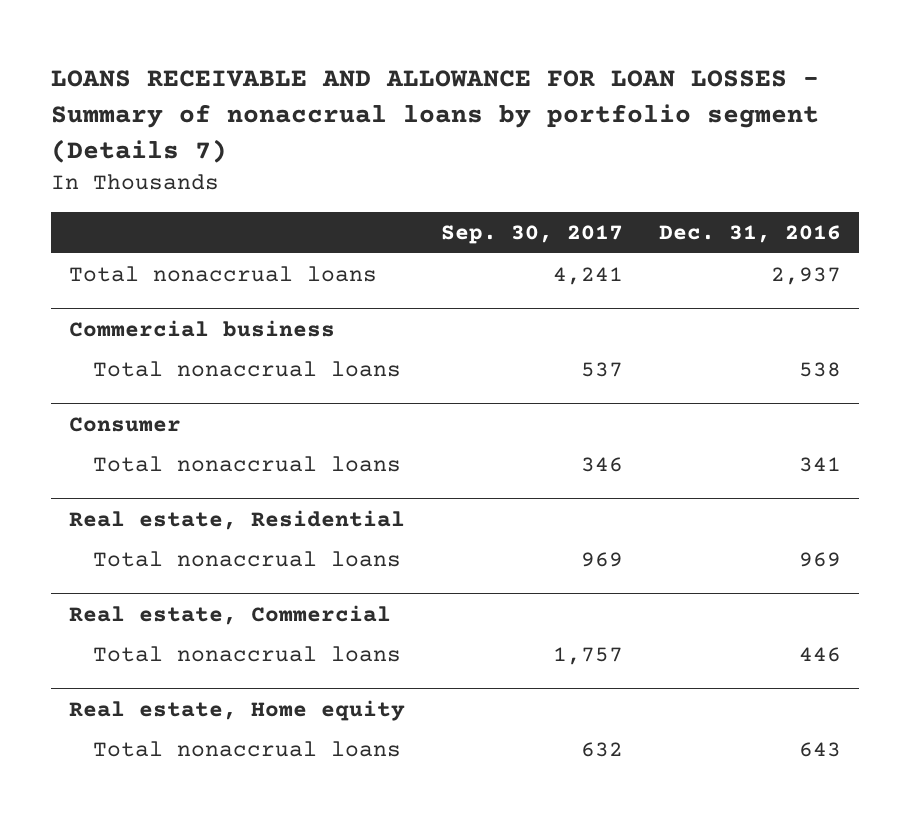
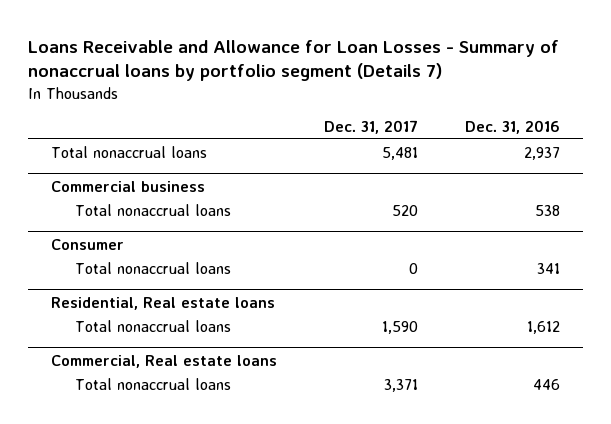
[50,70,819,163] LOANS RECEIVABLE AND ALLOWANCE FOR LOAN LOSSES - Summary of nonaccrual loans by portfolio segment (Details 7) -> [27,39,559,82] Loans Receivable and Allowance for Loan Losses - Summary of nonaccrual loans by portfolio segment (Details 7)
[440,224,623,244] Sep. 30, 2017 -> none
none -> [324,120,419,135] Dec. 31, 2017
[68,509,405,530] Real estate, Residential -> [51,296,276,310] Residential, Real estate loans
[798,552,841,568] 969 -> [527,320,561,334] 1,612
[68,604,391,625] Real estate, Commercial -> [51,354,278,368] Commercial, Real estate loans
[68,699,405,721] Real estate, Home equity -> none
[92,741,401,758] Total nonaccrual loans -> none

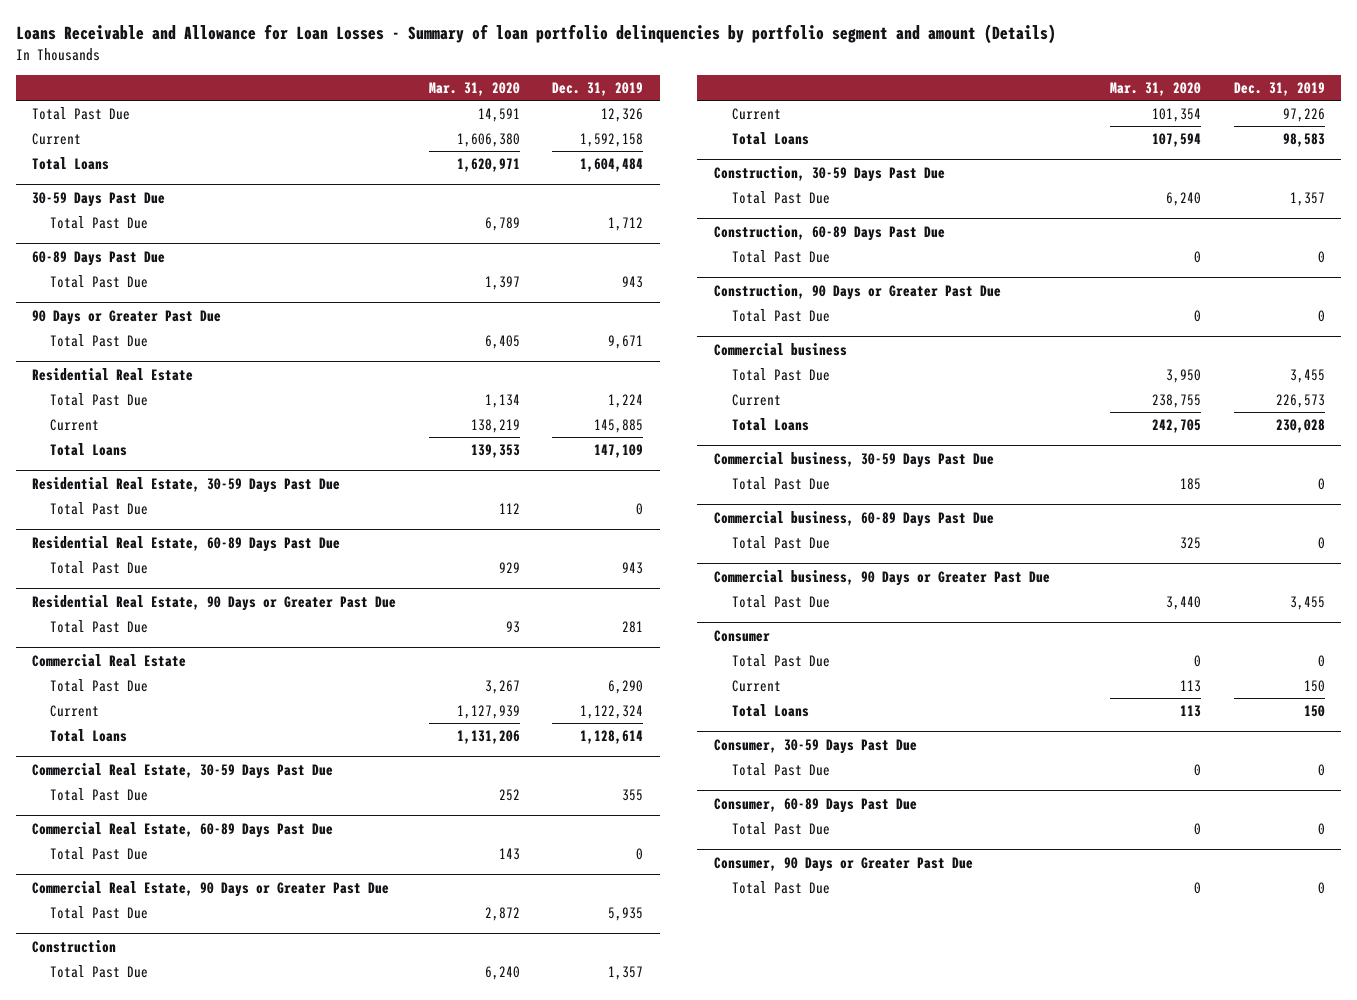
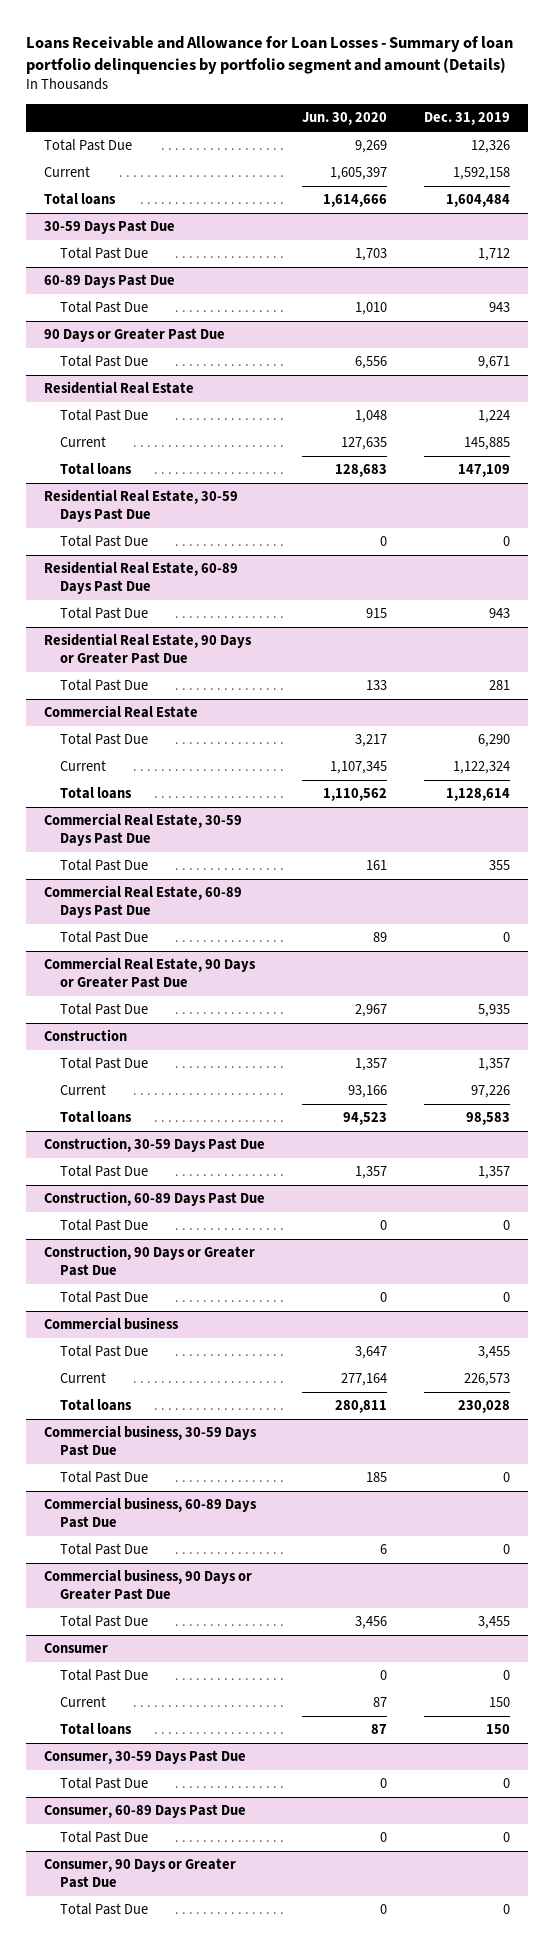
[428,81,520,96] Mar. 31, 2020 -> none
none -> [302,111,388,125] Jun. 30, 2020
[31,156,109,170] Total Loans -> [44,193,117,206] Total loans
[49,442,127,456] Total Loans -> [59,463,132,476] Total loans
[49,728,127,742] Total Loans -> [59,787,132,800] Total loans
[731,131,809,145] Total Loans -> [59,1111,132,1124] Total loans
[731,417,809,431] Total Loans -> [59,1399,132,1412] Total loans
[731,703,809,717] Total Loans -> [59,1723,132,1736] Total loans

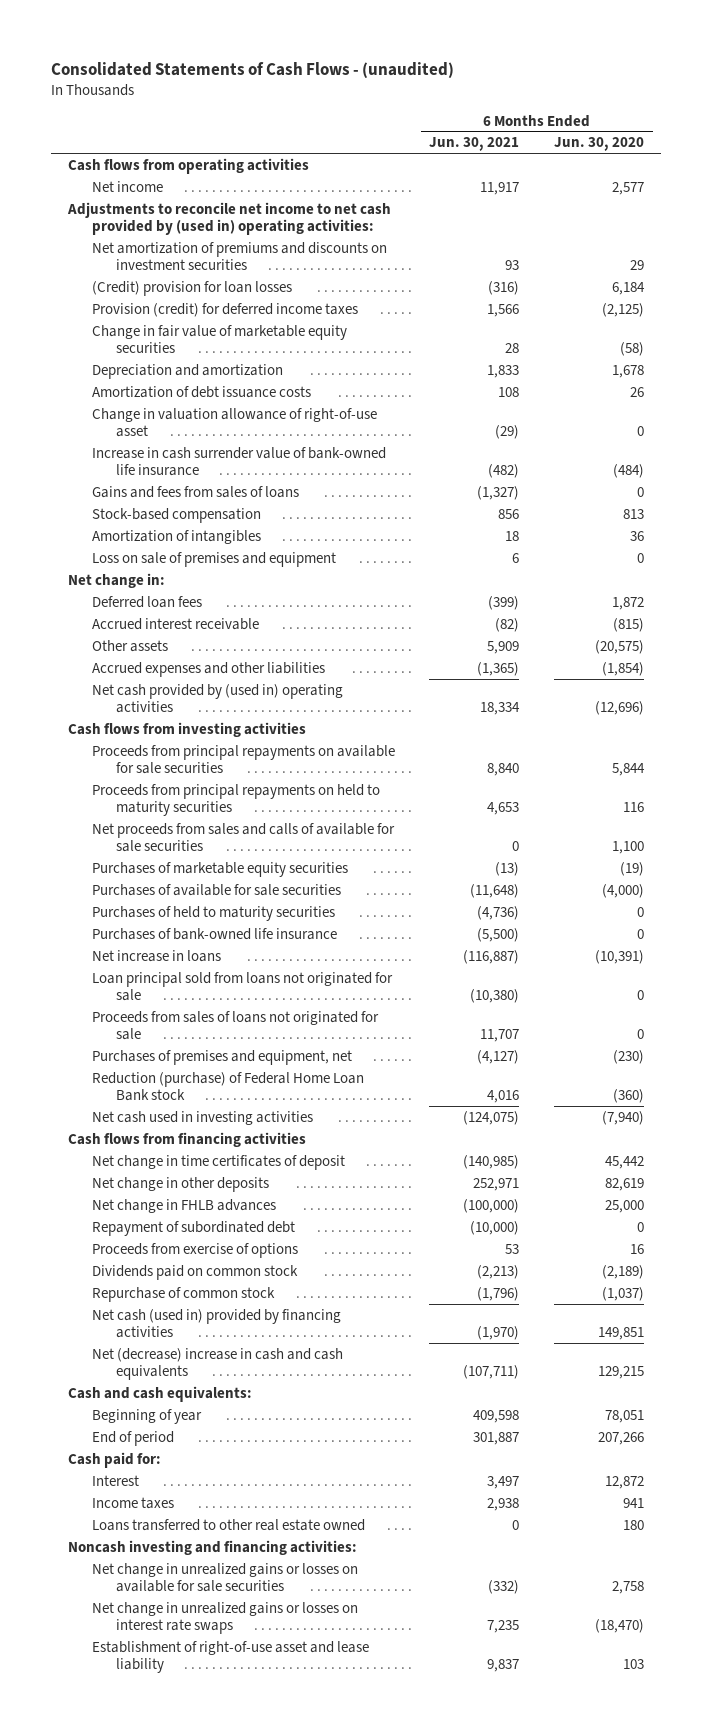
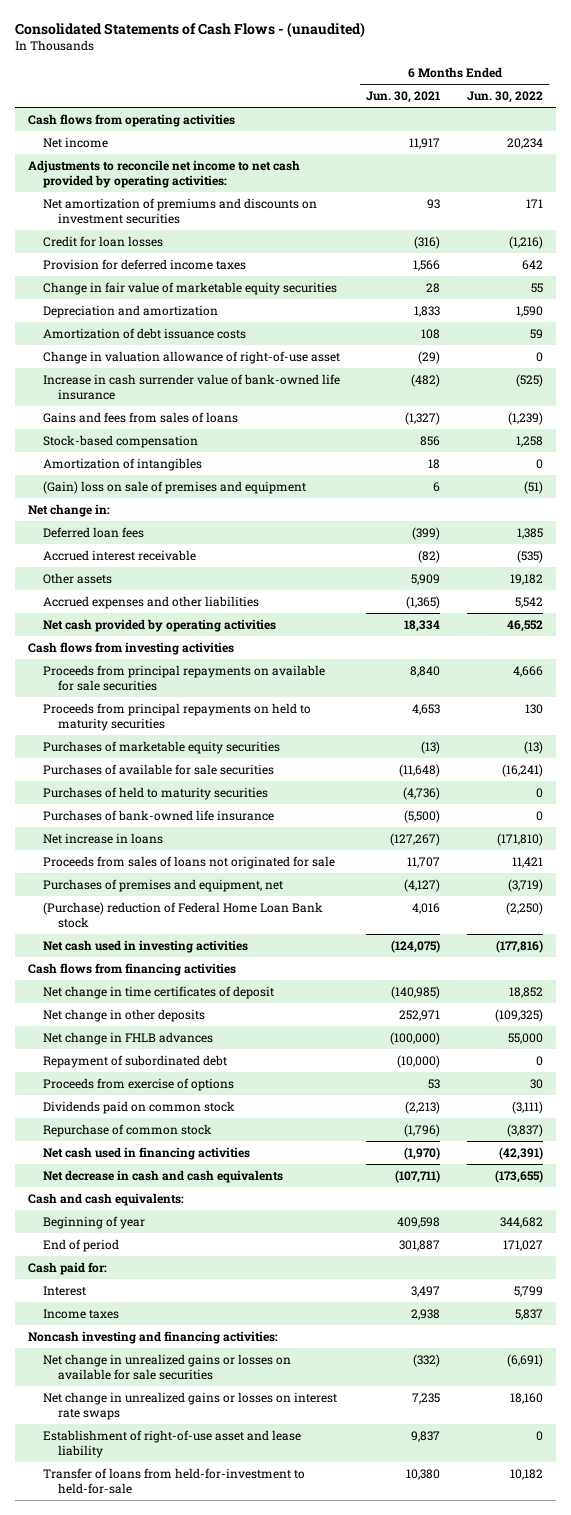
[553,137,644,152] Jun. 30, 2020 -> none
none -> [466,91,543,104] Jun. 30, 2022
[67,201,392,236] Adjustments to reconcile net income to net cash provided by (used in) operating activities: -> [28,159,301,188] Adjustments to reconcile net income to net cash provided by operating activities:
[91,280,292,296] (Credit) provision for loan losses -> [42,235,163,247] Credit for loan losses
[91,302,358,317] Provision (credit) for deferred income taxes -> [42,258,246,270] Provision for deferred income taxes
[91,551,336,567] Loss on sale of premises and equipment -> [42,480,306,494] (Gain) loss on sale of premises and equipment
[91,683,343,714] Net cash provided by (used in) operating activities -> [42,618,276,632] Net cash provided by operating activities
[91,822,395,853] Net proceeds from sales and calls of available for sale securities -> none
[91,971,393,1002] Loan principal sold from loans not originated for sale -> none
[463,949,520,964] (116,887) -> [390,832,441,846] (127,267)
[91,1071,364,1102] Reduction (purchase) of Federal Home Loan Bank stock -> [42,901,323,928] (Purchase) reduction of Federal Home Loan Bank stock
[91,1308,341,1339] Net cash (used in) provided by financing activities -> [42,1146,250,1160] Net cash used in financing activities
[91,1347,343,1381] Net (decrease) increase in cash and cash equivalents -> [42,1169,283,1183] Net decrease in cash and cash equivalents
[91,1518,365,1531] Loans transferred to other real estate owned -> none
none -> [42,1467,305,1494] Transfer of loans from held-for-investment to held-for-sale

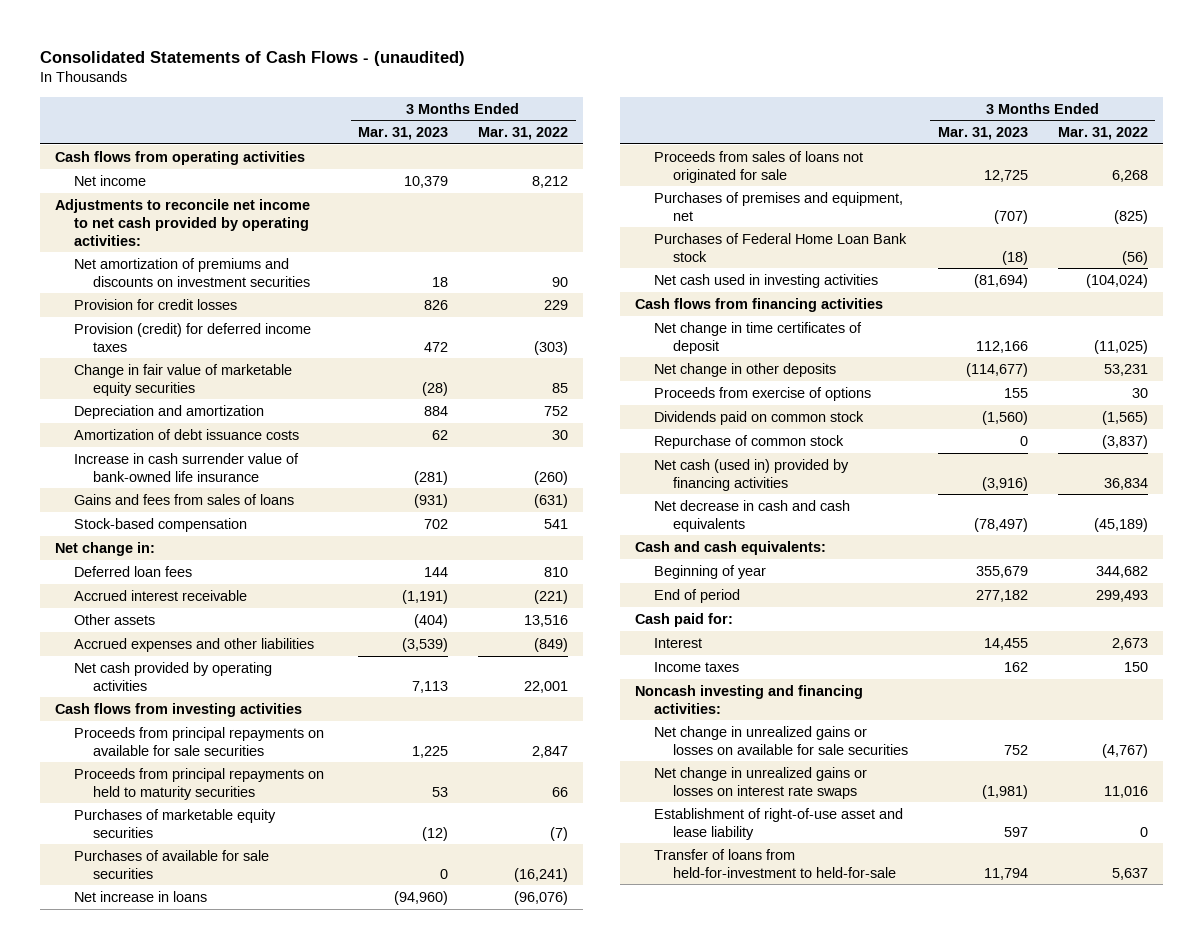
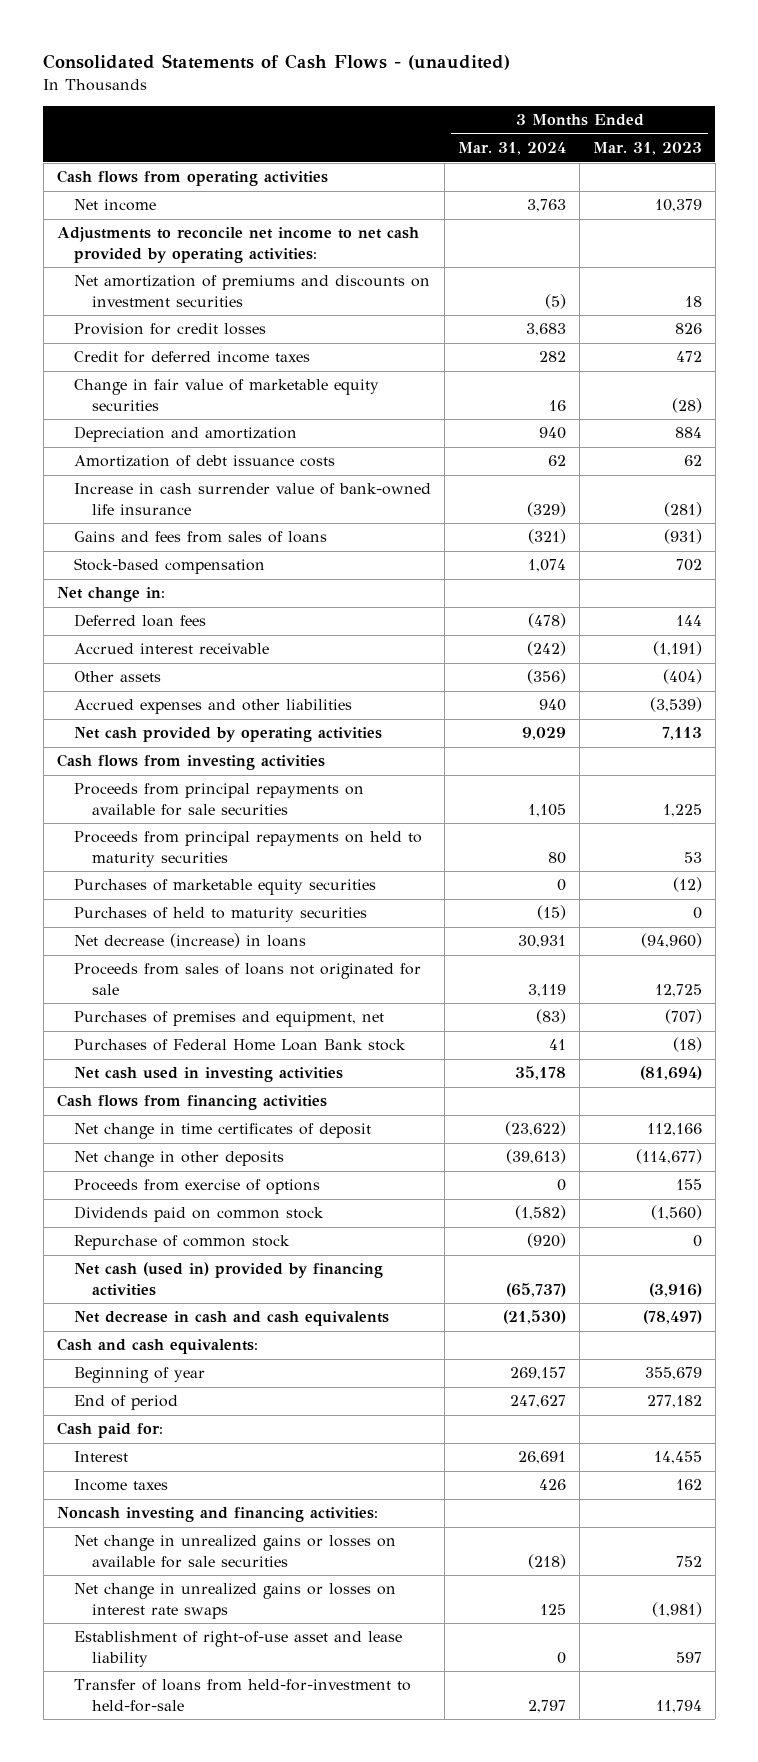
[478,127,569,141] Mar. 31, 2022 -> none
none -> [458,142,567,156] Mar. 31, 2024
[74,322,312,352] Provision (credit) for deferred income taxes -> [74,351,311,364] Credit for deferred income taxes
[74,849,270,879] Purchases of available for sale securities -> none
none -> [74,907,368,923] Purchases of held to maturity securities
[74,890,208,902] Net increase in loans -> [74,933,307,949] Net decrease (increase) in loans

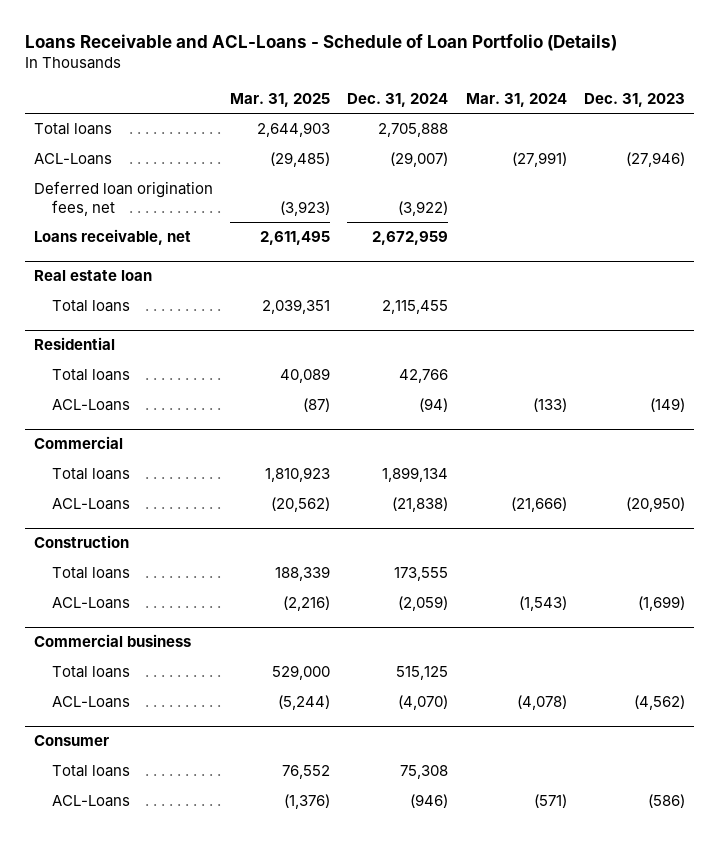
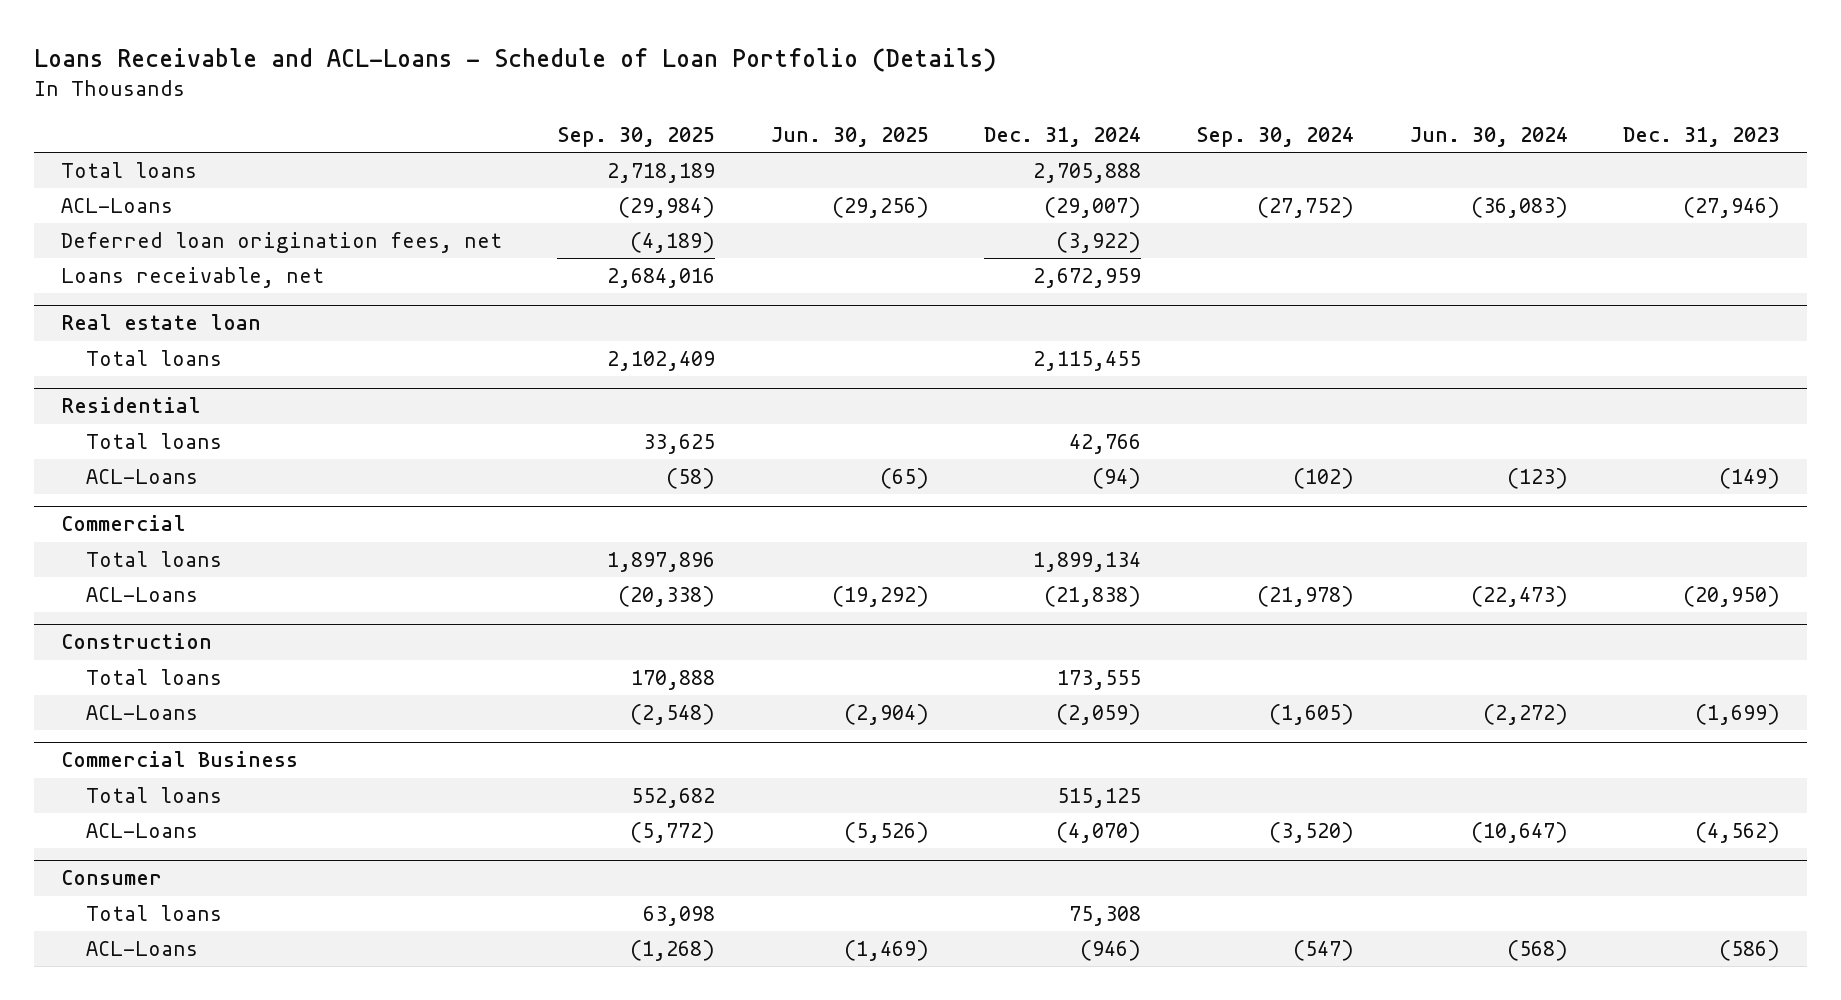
[230,92,331,107] Mar. 31, 2025 -> none
[465,92,567,107] Mar. 31, 2024 -> none
none -> [557,126,716,147] Sep. 30, 2025
none -> [770,126,929,147] Jun. 30, 2025
none -> [1196,126,1355,147] Sep. 30, 2024
none -> [1409,126,1568,147] Jun. 30, 2024
[33,634,191,648] Commercial business -> [61,751,299,768] Commercial Business

